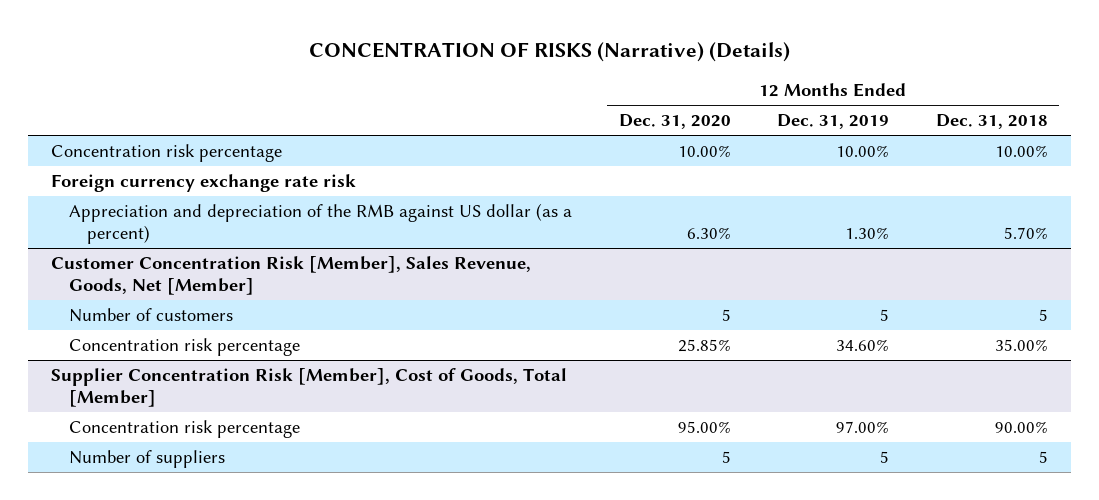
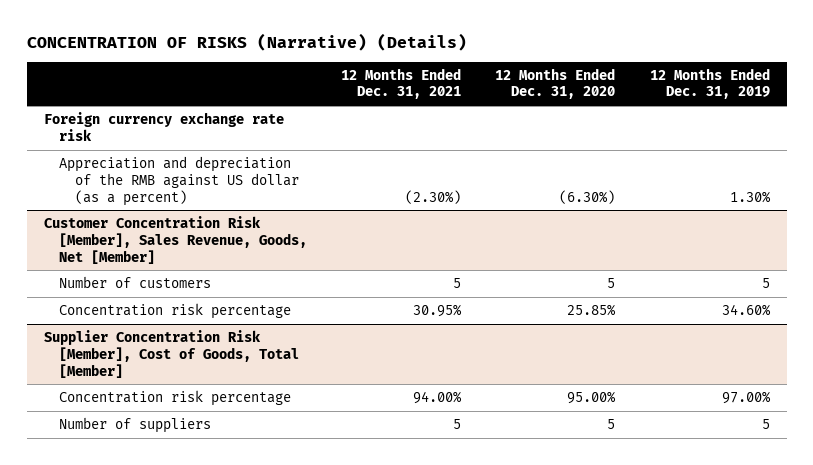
[935,114,1048,130] Dec. 31, 2018 -> none
none -> [341,67,462,100] 12 Months Ended Dec. 31, 2021
[51,144,283,163] Concentration risk percentage -> none
[686,226,731,239] 6.30% -> [559,189,616,204] (6.30%)

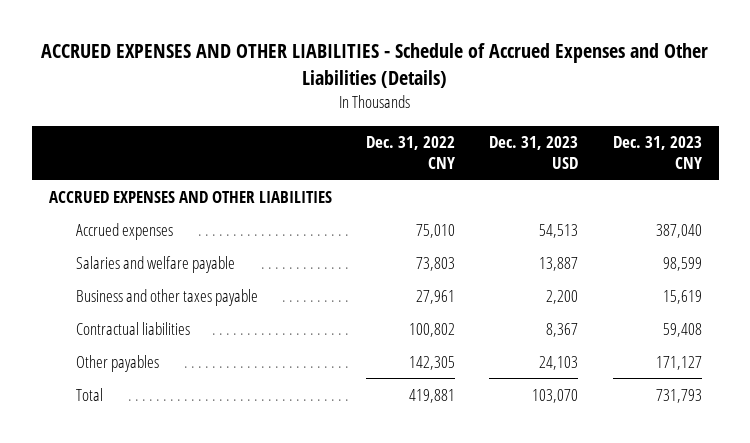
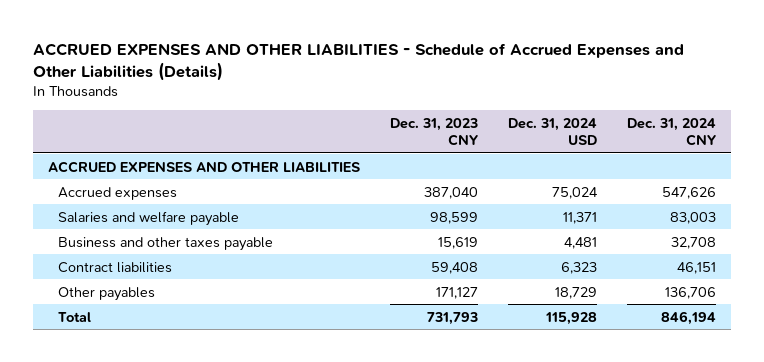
[365,136,455,169] Dec. 31, 2022 CNY -> none
[489,136,579,169] Dec. 31, 2023 USD -> none
none -> [507,118,597,145] Dec. 31, 2024 USD
none -> [627,118,718,146] Dec. 31, 2024 CNY
[75,321,190,335] Contractual liabilities -> [58,261,173,273] Contract liabilities

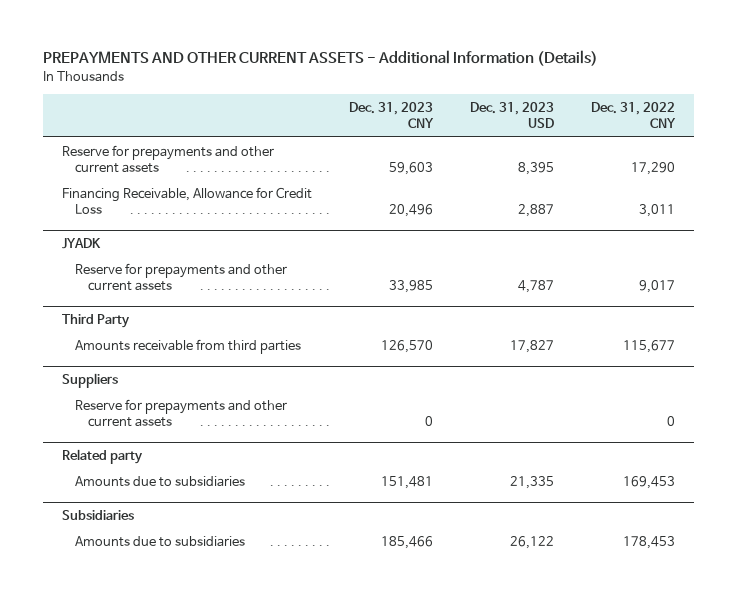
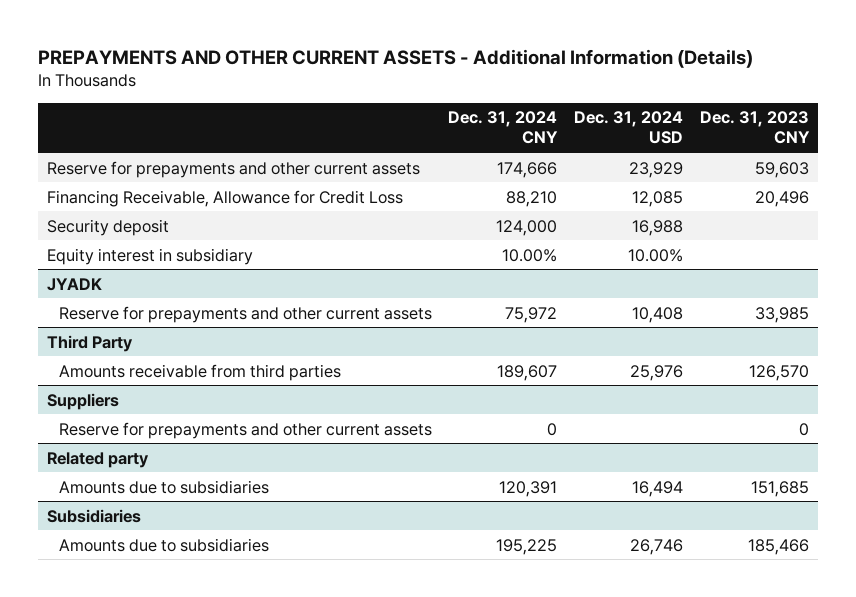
[470,102,555,129] Dec. 31, 2023 USD -> none
[591,102,677,129] Dec. 31, 2022 CNY -> none
none -> [448,111,559,145] Dec. 31, 2024 CNY
none -> [574,111,684,145] Dec. 31, 2024 USD
none -> [46,218,169,236] Security deposit
none -> [46,247,253,265] Equity interest in subsidiary
[380,475,433,489] 151,481 -> [751,480,810,497] 151,685

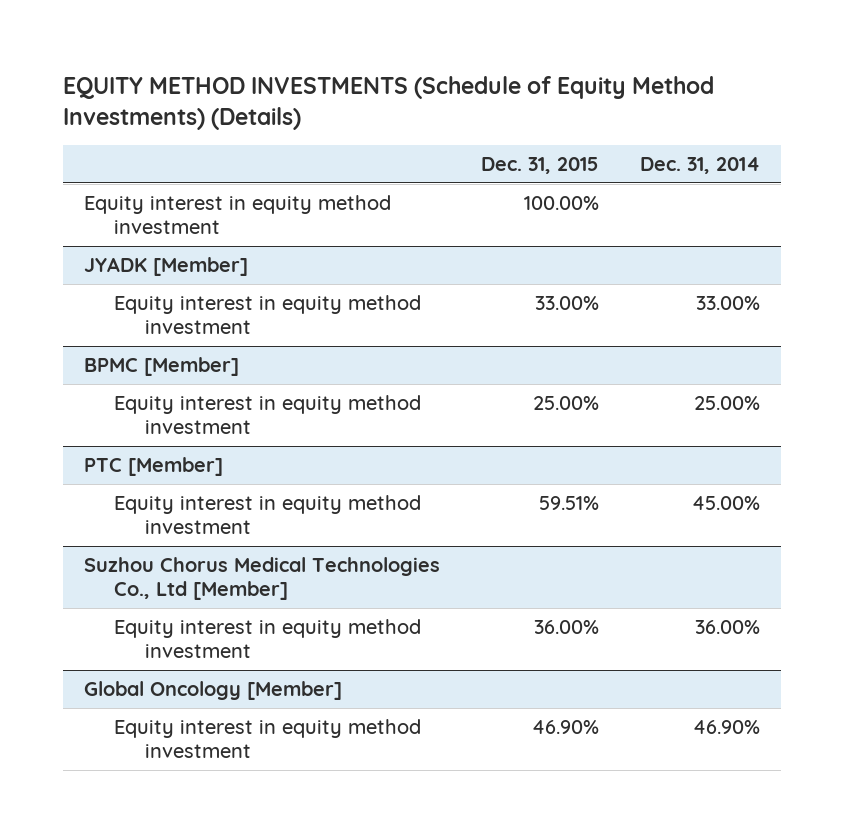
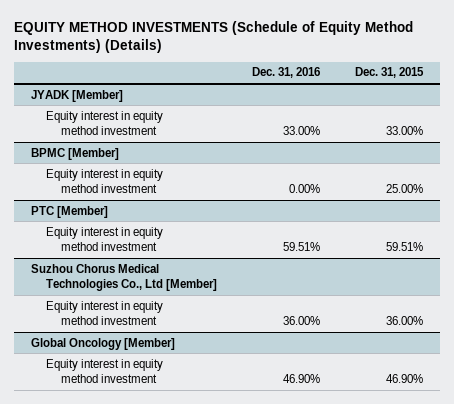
[640,157,761,175] Dec. 31, 2014 -> none
none -> [251,67,320,79] Dec. 31, 2016
[83,194,391,235] Equity interest in equity method investment -> none

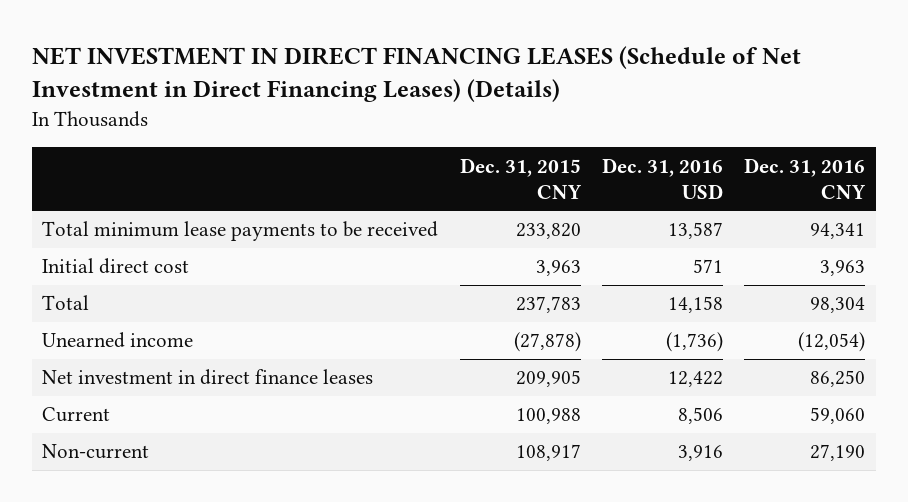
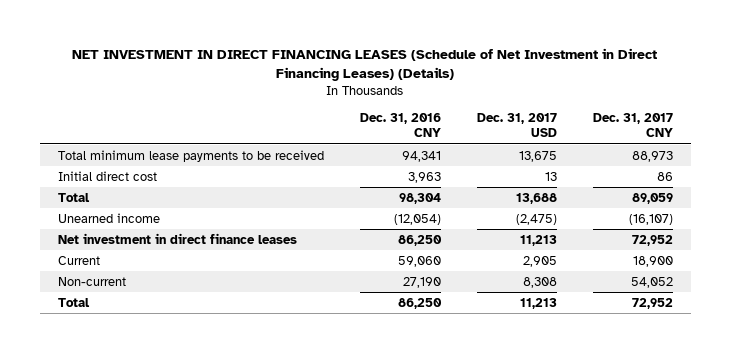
[459,157,582,199] Dec. 31, 2015 CNY -> none
[602,157,724,199] Dec. 31, 2016 USD -> none
none -> [476,112,557,138] Dec. 31, 2017 USD
none -> [592,112,673,138] Dec. 31, 2017 CNY
none -> [57,297,90,307] Total

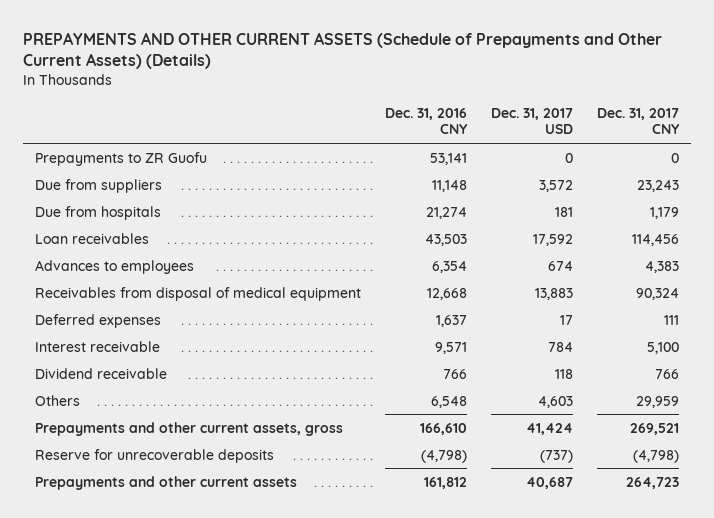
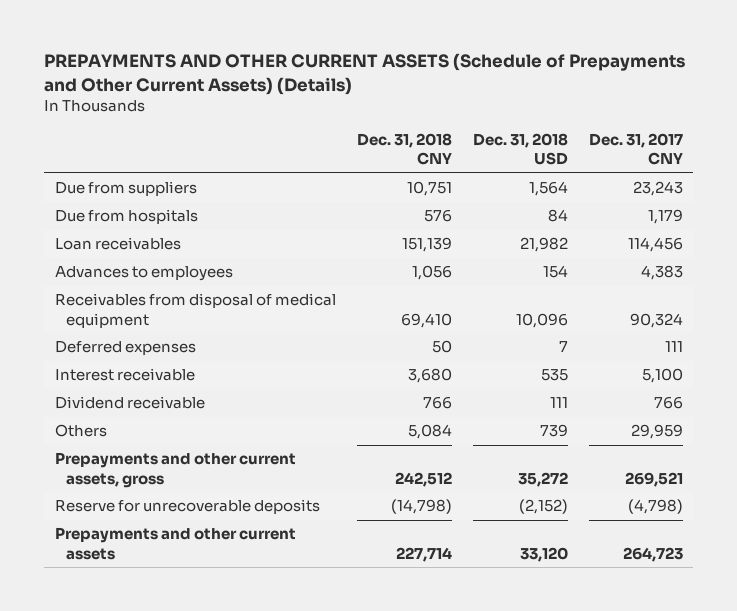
[384,107,468,135] Dec. 31, 2016 CNY -> none
[491,107,574,135] Dec. 31, 2017 USD -> none
none -> [356,132,452,166] Dec. 31, 2018 CNY
none -> [472,132,568,166] Dec. 31, 2018 USD
[34,151,207,166] Prepayments to ZR Guofu -> none

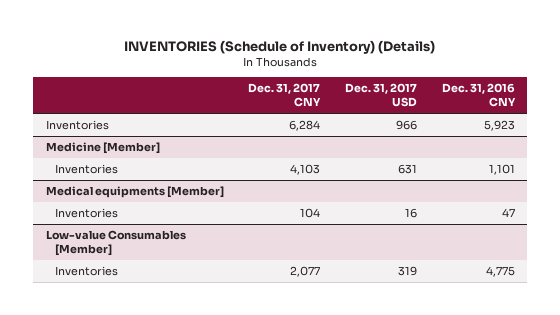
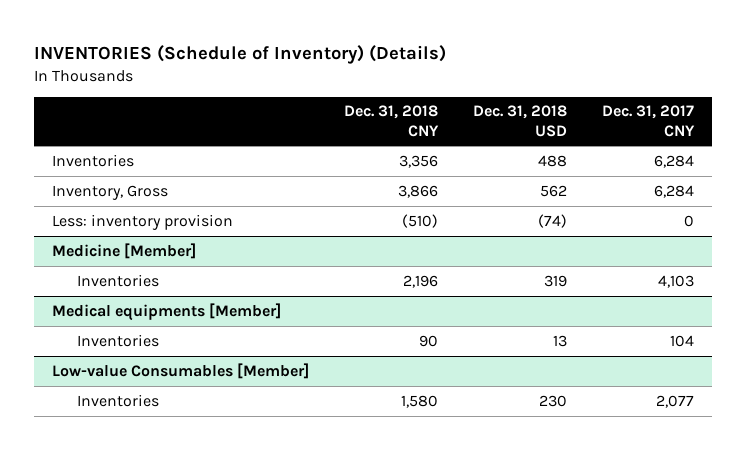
[345,83,418,108] Dec. 31, 2017 USD -> none
[441,83,516,108] Dec. 31, 2016 CNY -> none
none -> [343,105,439,137] Dec. 31, 2018 CNY
none -> [473,105,568,137] Dec. 31, 2018 USD
none -> [51,184,168,200] Inventory, Gross
none -> [51,213,233,230] Less: inventory provision

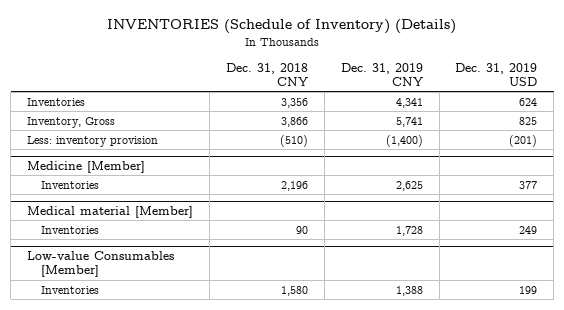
[473,105,568,137] Dec. 31, 2018 USD -> none
[602,105,696,137] Dec. 31, 2017 CNY -> none
none -> [340,62,423,86] Dec. 31, 2019 CNY
none -> [455,62,538,86] Dec. 31, 2019 USD
[51,302,281,321] Medical equipments [Member] -> [27,205,194,218] Medical material [Member]

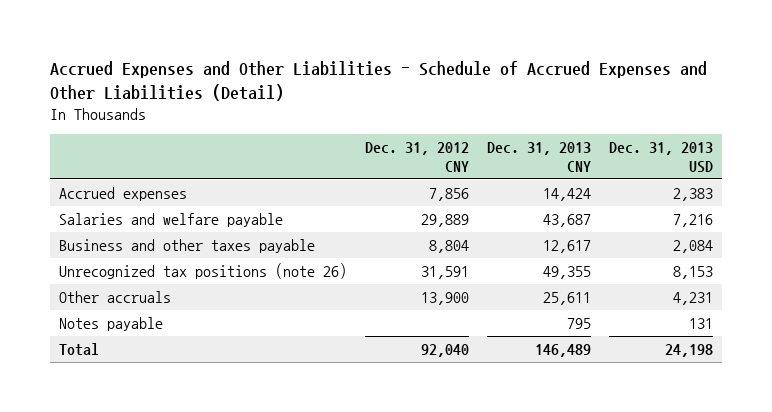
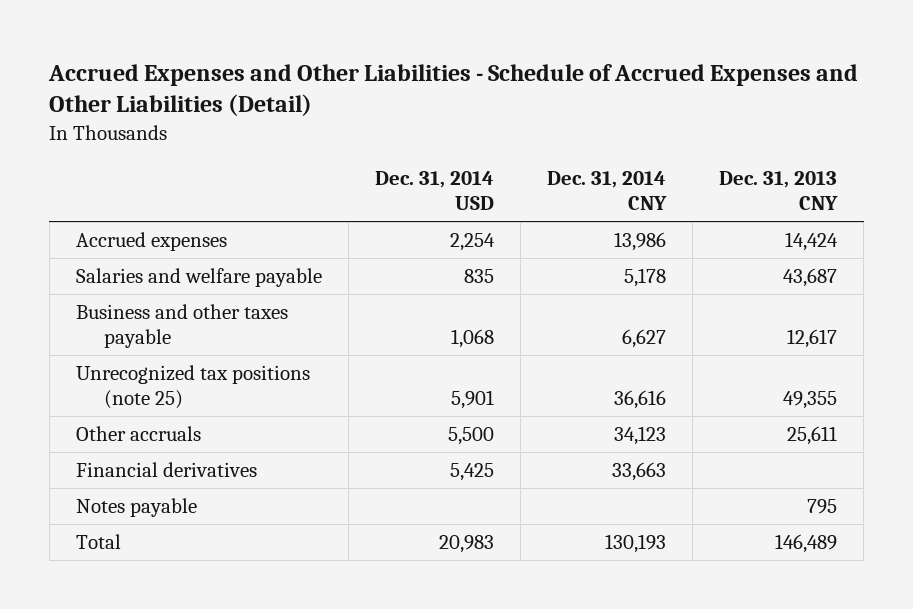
[364,142,469,172] Dec. 31, 2012 CNY -> none
[609,142,714,173] Dec. 31, 2013 USD -> none
none -> [374,170,494,211] Dec. 31, 2014 USD
none -> [547,170,668,211] Dec. 31, 2014 CNY
[58,263,347,280] Unrecognized tax positions (note 26) -> [75,364,310,410] Unrecognized tax positions (note 25)
none -> [75,461,257,477] Financial derivatives

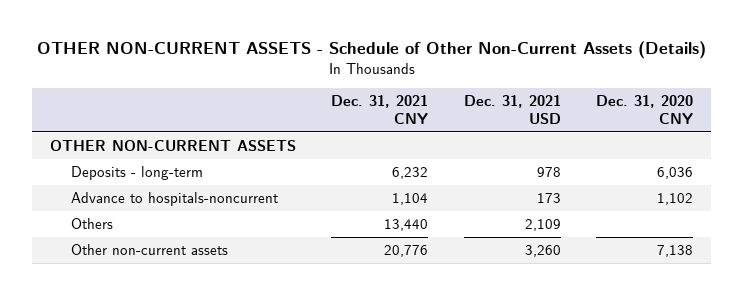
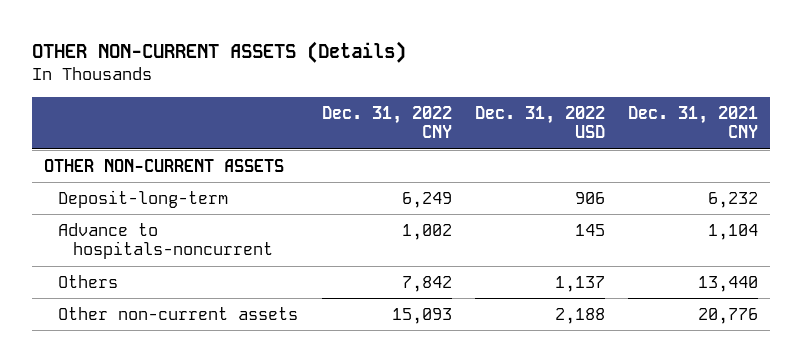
[36,41,706,60] OTHER NON-CURRENT ASSETS - Schedule of Other Non-Current Assets (Details) -> [32,41,407,64] OTHER NON-CURRENT ASSETS (Details)
[463,95,561,124] Dec. 31, 2021 USD -> none
[596,95,694,124] Dec. 31, 2020 CNY -> none
none -> [321,105,452,139] Dec. 31, 2022 CNY
none -> [474,105,605,139] Dec. 31, 2022 USD
[71,166,204,181] Deposits - long-term -> [58,189,229,208] Deposit-long-term

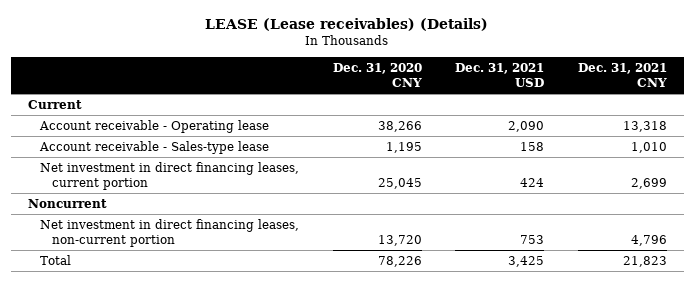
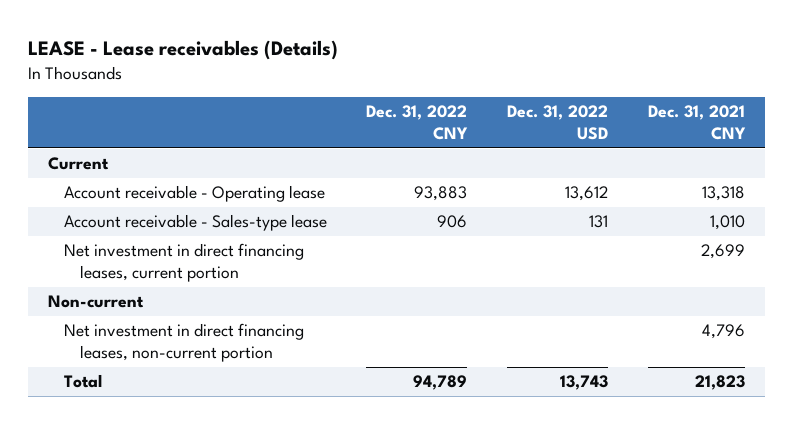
[205,18,489,32] LEASE (Lease receivables) (Details) -> [27,40,338,61] LEASE - Lease receivables (Details)
[332,63,422,88] Dec. 31, 2020 CNY -> none
[455,63,545,88] Dec. 31, 2021 USD -> none
none -> [366,105,469,140] Dec. 31, 2022 CNY
none -> [507,105,609,140] Dec. 31, 2022 USD
[27,198,107,208] Noncurrent -> [47,295,144,309] Non-current

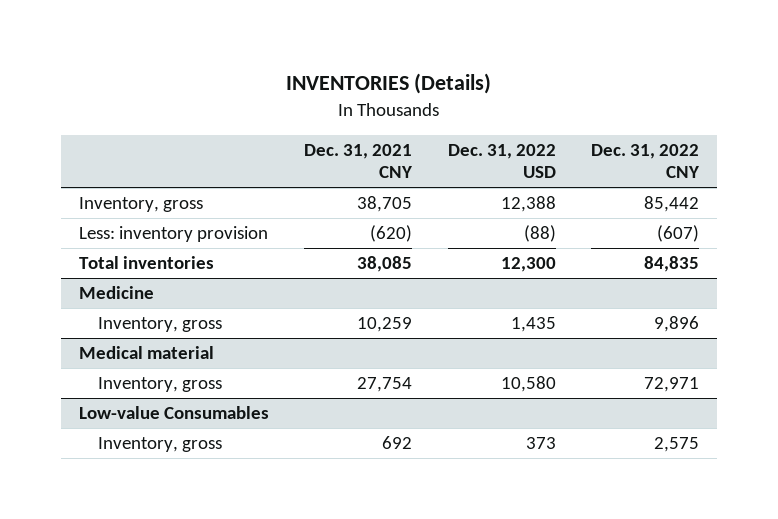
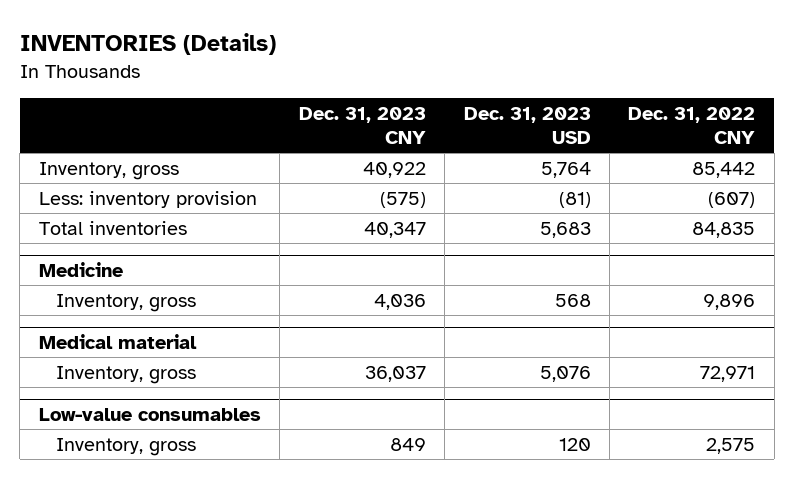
[304,143,414,179] Dec. 31, 2021 CNY -> none
[447,143,556,179] Dec. 31, 2022 USD -> none
none -> [298,107,426,145] Dec. 31, 2023 CNY
none -> [463,107,591,145] Dec. 31, 2023 USD
[78,406,269,420] Low-value Consumables -> [38,407,261,421] Low-value consumables

